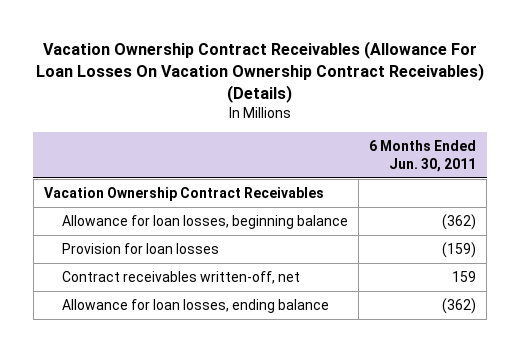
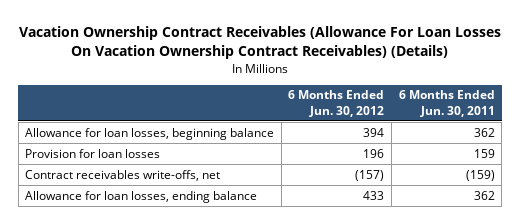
none -> [288,90,385,117] 6 Months Ended Jun. 30, 2012
[43,186,324,201] Vacation Ownership Contract Receivables -> none
[441,213,476,230] (362) -> [473,127,495,137] 362
[441,241,476,258] (159) -> [473,148,495,158] 159
[61,270,300,284] Contract receivables written-off, net -> [25,169,221,181] Contract receivables write-offs, net
[451,270,476,282] 159 -> [465,169,495,181] (159)
[441,297,476,314] (362) -> [473,190,495,200] 362

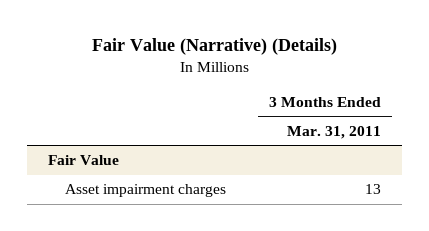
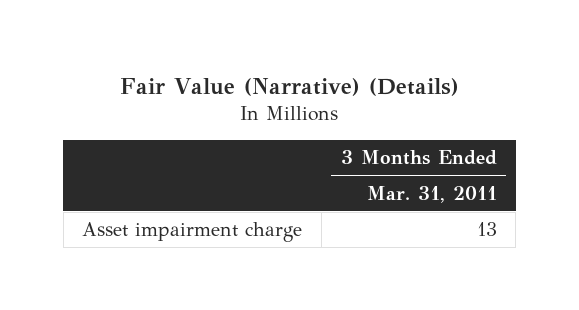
[48,155,120,166] Fair Value -> none
[64,184,226,198] Asset impairment charges -> [82,222,303,243] Asset impairment charge

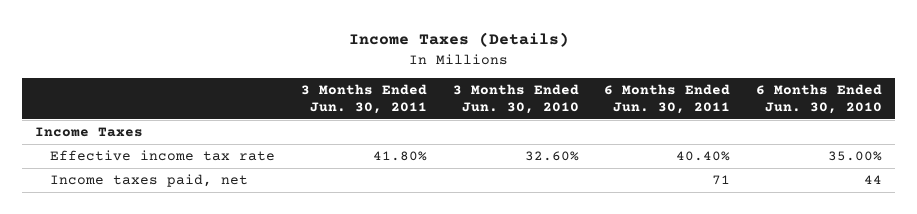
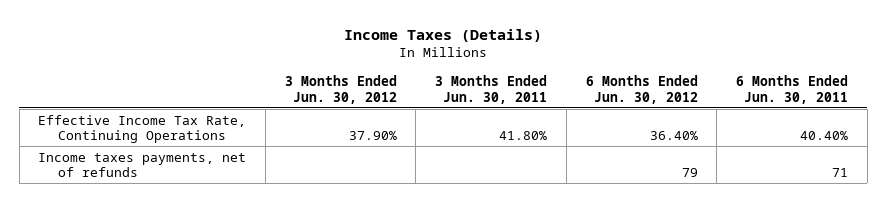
[452,83,579,115] 3 Months Ended Jun. 30, 2010 -> none
[756,83,883,115] 6 Months Ended Jun. 30, 2010 -> none
none -> [284,75,397,104] 3 Months Ended Jun. 30, 2012
none -> [585,75,698,104] 6 Months Ended Jun. 30, 2012
[34,126,143,137] Income Taxes -> none
[50,149,276,161] Effective income tax rate -> [38,114,247,144] Effective Income Tax Rate, Continuing Operations
[50,173,249,187] Income taxes paid, net -> [38,152,247,178] Income taxes payments, net of refunds

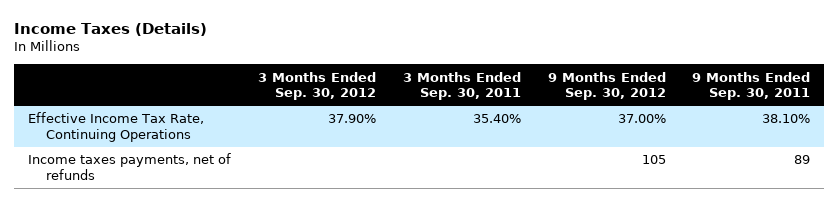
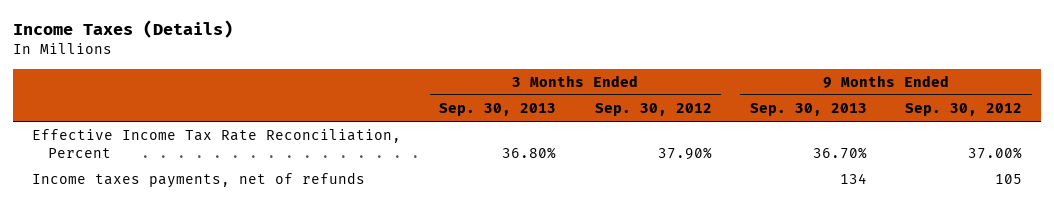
[402,71,521,101] 3 Months Ended Sep. 30, 2011 -> none
[692,71,811,101] 9 Months Ended Sep. 30, 2011 -> none
none -> [439,103,557,117] Sep. 30, 2013
none -> [749,103,867,117] Sep. 30, 2013
[27,112,204,142] Effective Income Tax Rate, Continuing Operations -> [32,129,402,159] Effective Income Tax Rate Reconciliation, Percent

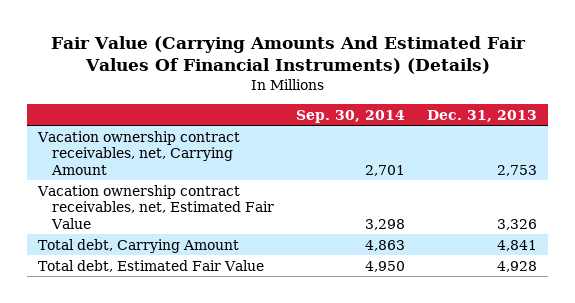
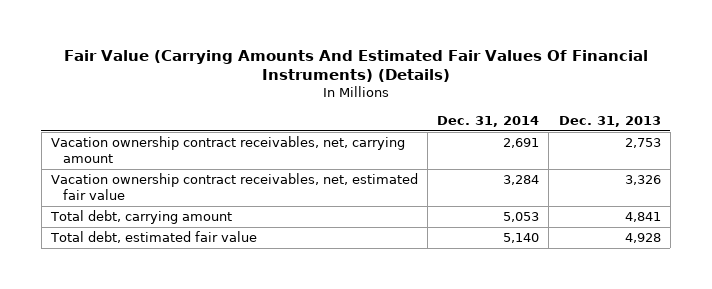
[296,109,406,123] Sep. 30, 2014 -> none
none -> [437,115,540,127] Dec. 31, 2014
[36,130,240,175] Vacation ownership contract receivables, net, Carrying Amount -> [50,136,405,164] Vacation ownership contract receivables, net, carrying amount
[36,184,275,229] Vacation ownership contract receivables, net, Estimated Fair Value -> [50,173,418,201] Vacation ownership contract receivables, net, estimated fair value
[37,238,239,253] Total debt, Carrying Amount -> [49,210,232,225] Total debt, carrying amount
[37,259,264,272] Total debt, Estimated Fair Value -> [49,231,257,244] Total debt, estimated fair value

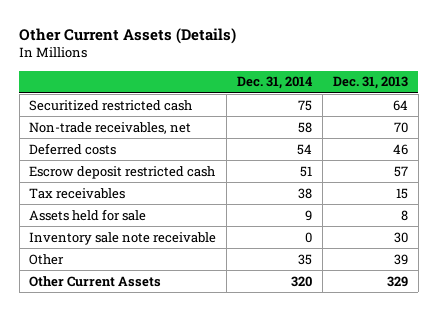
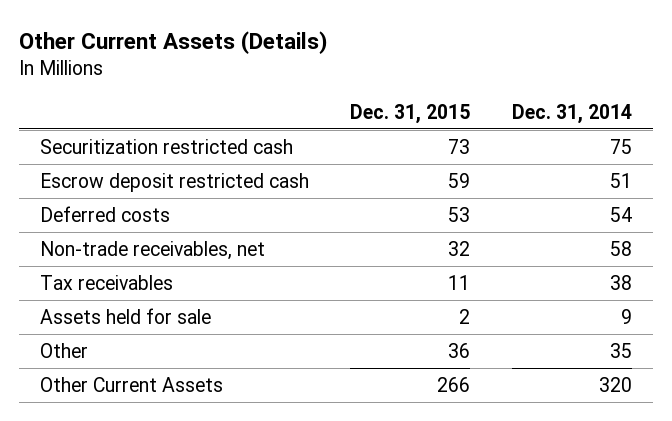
[332,76,408,90] Dec. 31, 2013 -> none
none -> [350,103,471,124] Dec. 31, 2015
[29,99,193,111] Securitized restricted cash -> [39,138,293,154] Securitization restricted cash
[29,142,117,155] Deferred costs -> [39,205,170,222] Deferred costs
[29,121,192,134] Non-trade receivables, net -> [39,240,265,260] Non-trade receivables, net
[29,231,217,245] Inventory sale note receivable -> none

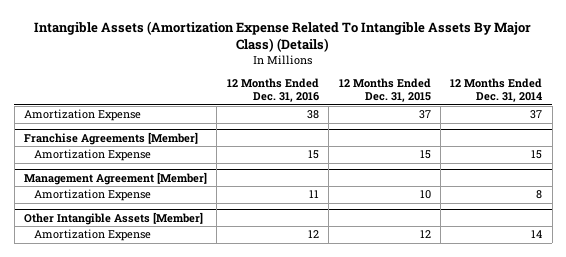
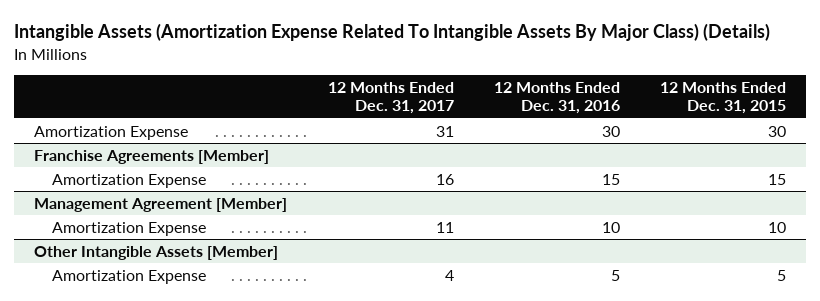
[450,78,543,103] 12 Months Ended Dec. 31, 2014 -> none
none -> [327,81,454,115] 12 Months Ended Dec. 31, 2017
[306,110,319,120] 38 -> [601,125,620,137] 30
[418,110,431,120] 37 -> [768,125,787,137] 30
[308,190,319,199] 11 -> [601,221,620,233] 10
[307,230,319,239] 12 -> [610,269,620,281] 5
[419,230,431,239] 12 -> [777,269,787,281] 5

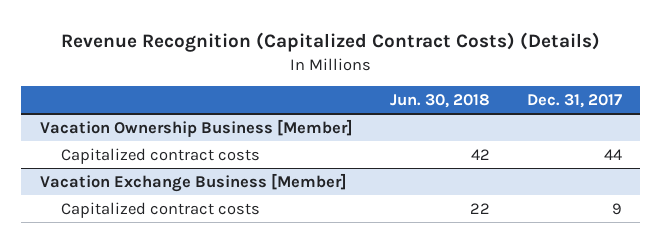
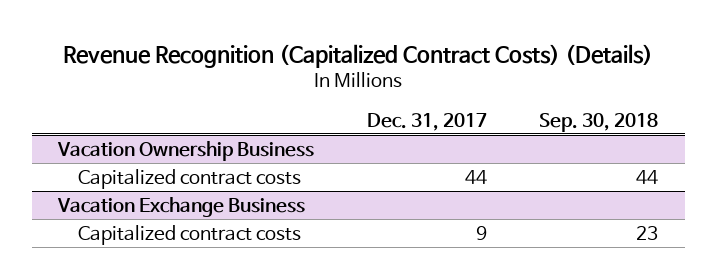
[389,94,490,109] Jun. 30, 2018 -> none
none -> [539,112,659,132] Sep. 30, 2018
[39,118,353,137] Vacation Ownership Business [Member] -> [57,140,315,161] Vacation Ownership Business
[39,172,347,192] Vacation Exchange Business [Member] -> [57,196,306,217] Vacation Exchange Business

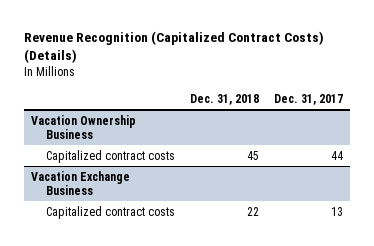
[539,112,659,132] Sep. 30, 2018 -> none
none -> [189,93,259,105] Dec. 31, 2018
[475,225,487,240] 9 -> [330,206,343,216] 13

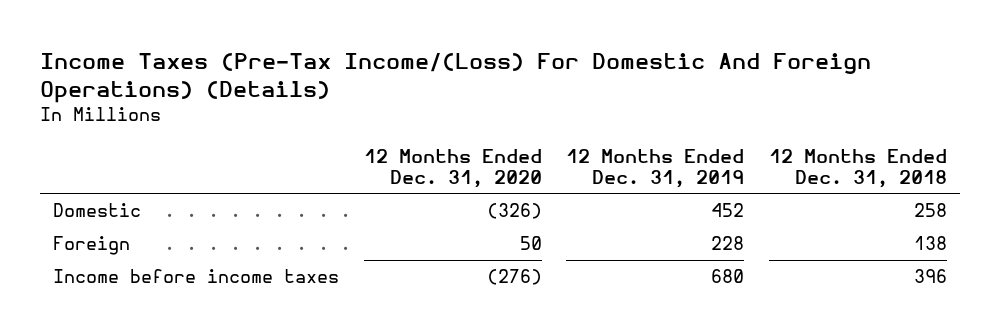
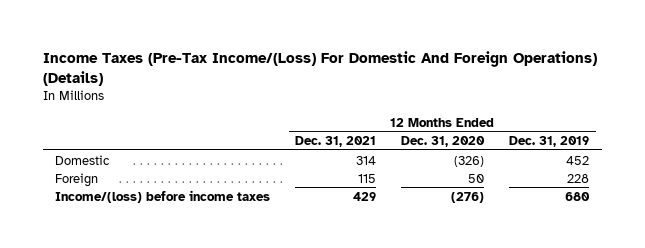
[769,148,948,188] 12 Months Ended Dec. 31, 2018 -> none
none -> [295,135,377,147] Dec. 31, 2021
[52,269,339,284] Income before income taxes -> [55,189,271,203] Income/(loss) before income taxes

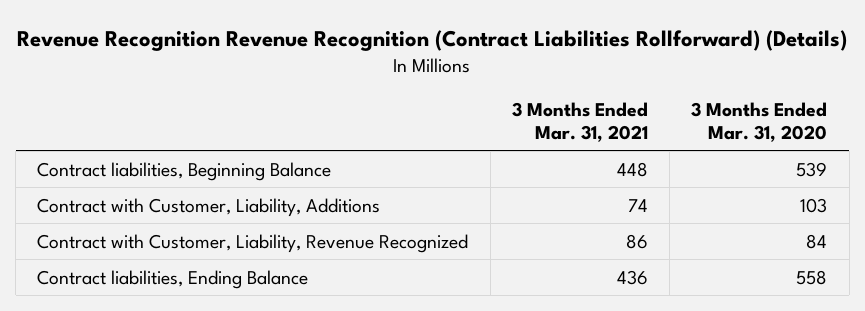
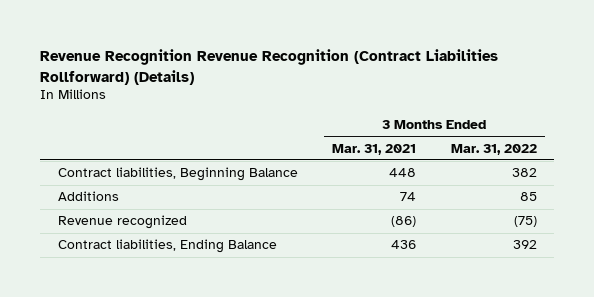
[691,101,828,142] 3 Months Ended Mar. 31, 2020 -> none
none -> [450,143,537,155] Mar. 31, 2022
[37,197,381,217] Contract with Customer, Liability, Additions -> [57,191,119,202] Additions
[37,233,469,253] Contract with Customer, Liability, Revenue Recognized -> [57,215,187,230] Revenue recognized
[625,233,648,249] 86 -> [391,216,417,228] (86)

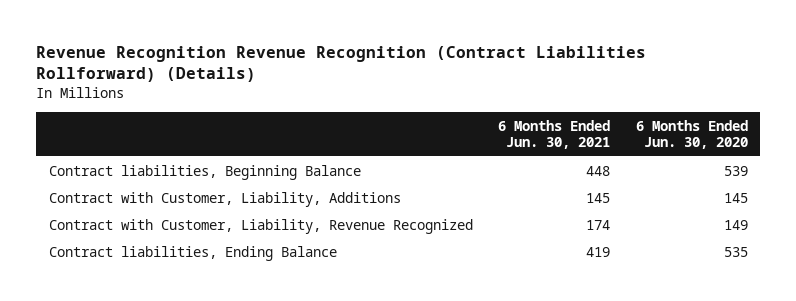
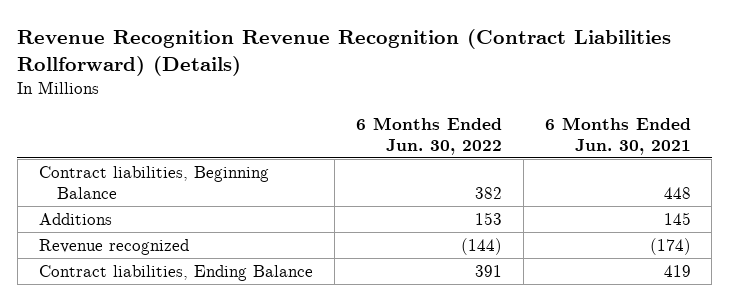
[635,119,748,150] 6 Months Ended Jun. 30, 2020 -> none
none -> [355,116,502,155] 6 Months Ended Jun. 30, 2022
[48,191,401,207] Contract with Customer, Liability, Additions -> [38,212,112,225] Additions
[48,218,473,234] Contract with Customer, Liability, Revenue Recognized -> [38,238,189,255] Revenue recognized
[586,219,611,230] 174 -> [649,237,691,255] (174)

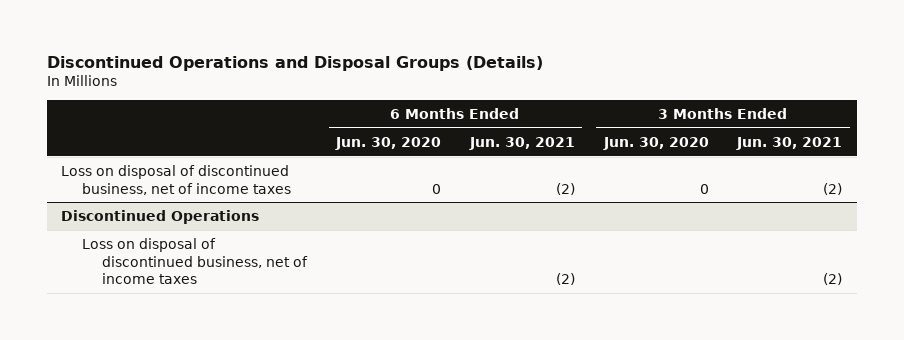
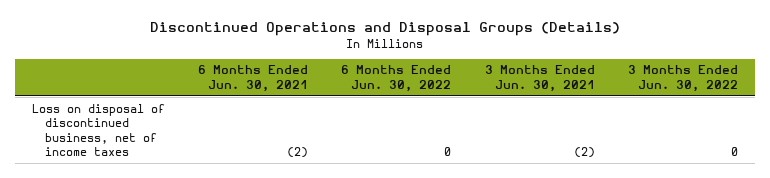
[334,136,441,150] Jun. 30, 2020 -> none
[602,136,709,150] Jun. 30, 2020 -> none
none -> [341,65,452,92] 6 Months Ended Jun. 30, 2022
none -> [628,65,739,92] 3 Months Ended Jun. 30, 2022
[61,209,260,224] Discontinued Operations -> none
[81,237,309,285] Loss on disposal of discontinued business, net of income taxes -> none

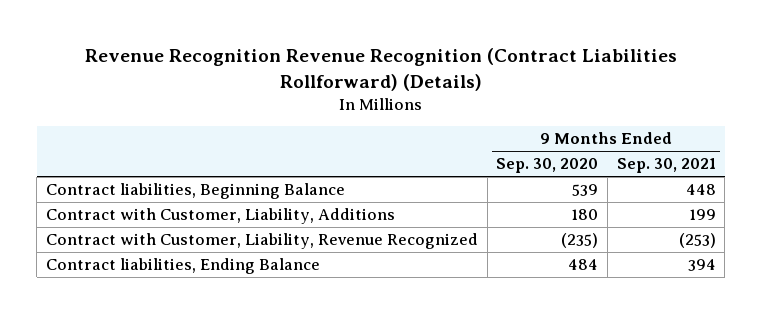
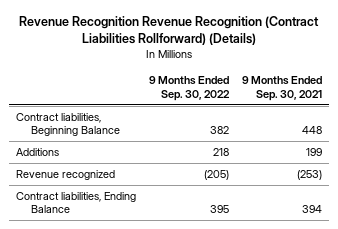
[496,158,599,174] Sep. 30, 2020 -> none
none -> [149,76,231,101] 9 Months Ended Sep. 30, 2022
[45,208,395,225] Contract with Customer, Liability, Additions -> [15,147,59,156] Additions
[45,233,478,250] Contract with Customer, Liability, Revenue Recognized -> [15,169,115,180] Revenue recognized

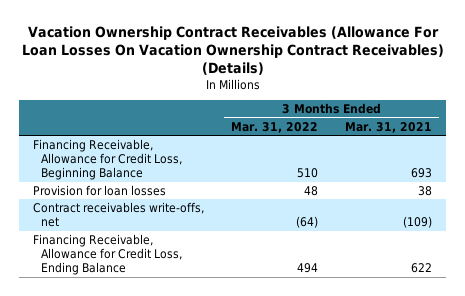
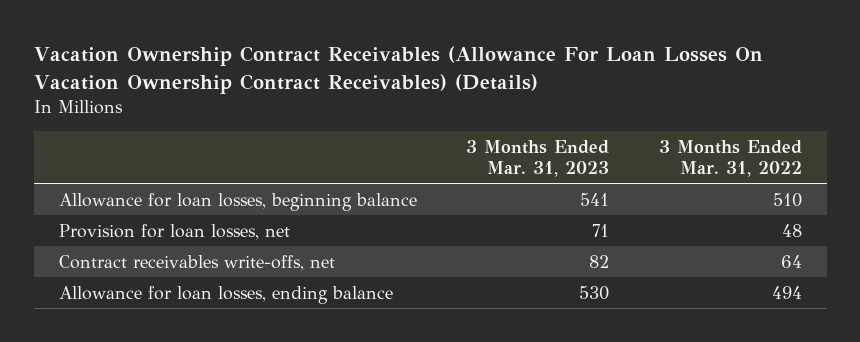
[345,121,433,133] Mar. 31, 2021 -> none
none -> [466,139,610,177] 3 Months Ended Mar. 31, 2023
[32,138,183,181] Financing Receivable, Allowance for Credit Loss, Beginning Balance -> [58,192,417,211] Allowance for loan losses, beginning balance
[32,184,166,196] Provision for loan losses -> [58,223,290,240] Provision for loan losses, net
[296,216,319,229] (64) -> [780,254,802,268] 64
[32,233,183,276] Financing Receivable, Allowance for Credit Loss, Ending Balance -> [58,285,393,304] Allowance for loan losses, ending balance

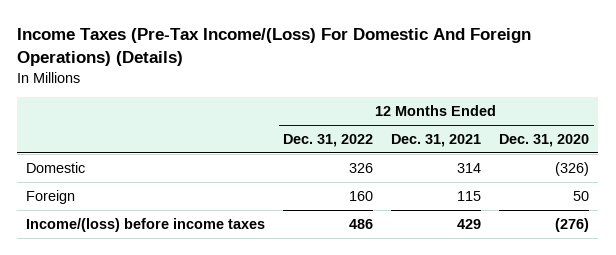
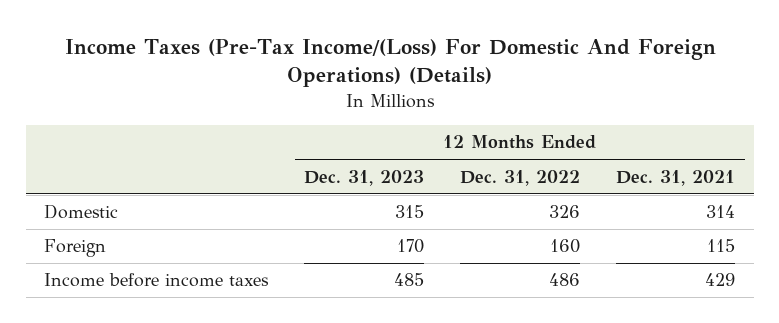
[499,134,590,148] Dec. 31, 2020 -> none
none -> [304,169,425,186] Dec. 31, 2023
[26,217,266,232] Income/(loss) before income taxes -> [43,273,269,288] Income before income taxes

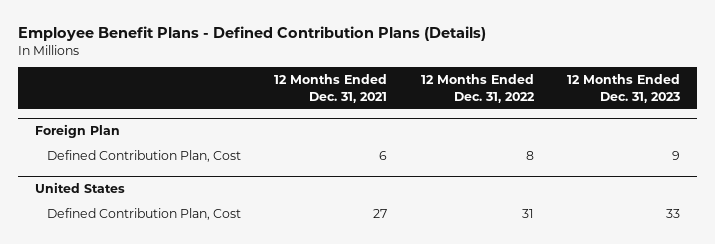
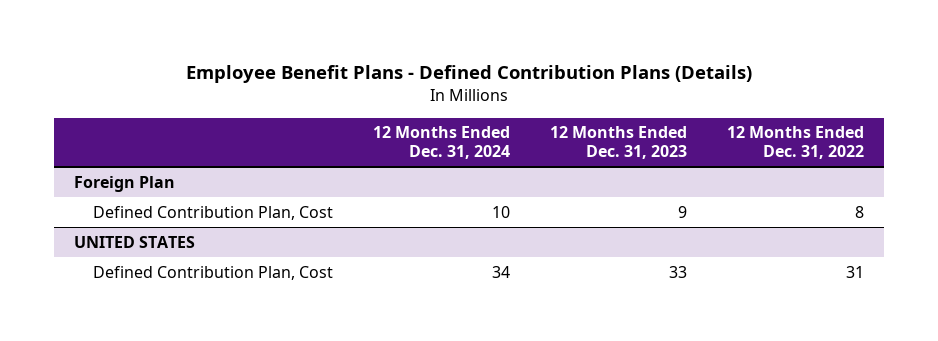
[274,74,388,103] 12 Months Ended Dec. 31, 2021 -> none
none -> [372,126,510,160] 12 Months Ended Dec. 31, 2024
[34,182,125,194] United States -> [74,235,196,248] UNITED STATES

